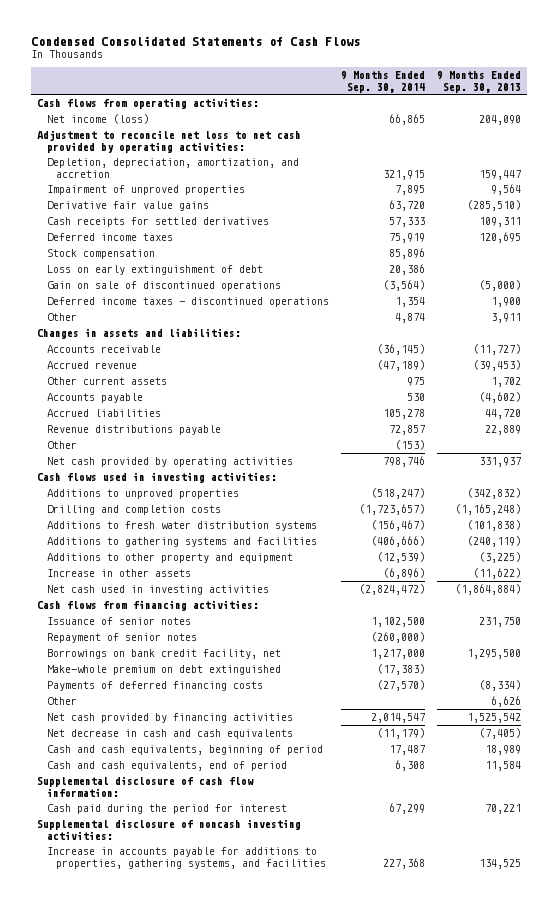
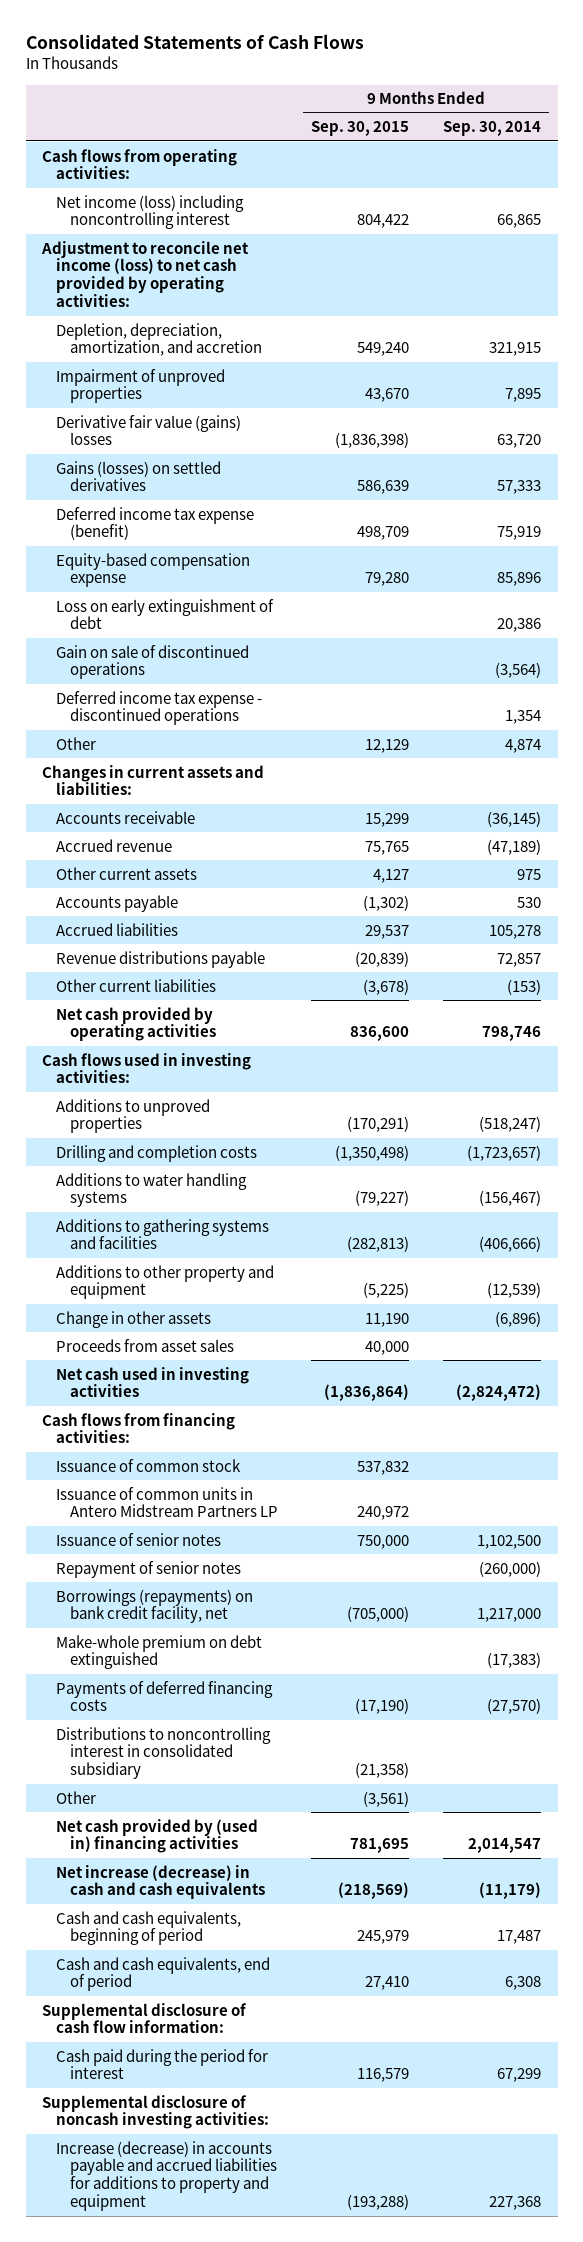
[31,35,361,46] Condensed Consolidated Statements of Cash Flows -> [25,34,364,50] Consolidated Statements of Cash Flows
[436,71,521,93] 9 Months Ended Sep. 30, 2013 -> none
none -> [311,121,410,137] Sep. 30, 2015
[46,114,149,125] Net income (loss) -> [56,194,245,230] Net income (loss) including noncontrolling interest
[37,130,302,153] Adjustment to reconcile net loss to net cash provided by operating activities: -> [41,240,250,308] Adjustment to reconcile net income (loss) to net cash provided by operating activities:
[46,201,209,212] Derivative fair value gains -> [56,414,242,446] Derivative fair value (gains) losses
[46,217,269,228] Cash receipts for settled derivatives -> [56,460,222,492] Gains (losses) on settled derivatives
[46,233,173,242] Deferred income taxes -> [56,506,255,541] Deferred income tax expense (benefit)
[46,249,155,260] Stock compensation -> [56,552,251,588] Equity-based compensation expense
[46,297,329,308] Deferred income taxes - discontinued operations -> [56,690,263,726] Deferred income tax expense - discontinued operations
[37,328,242,340] Changes in assets and liabilities: -> [42,764,265,796] Changes in current assets and liabilities:
[46,441,77,450] Other -> [56,978,217,992] Other current liabilities
[46,521,317,532] Additions to fresh water distribution systems -> [56,1172,248,1208] Additions to water handling systems
[46,569,191,578] Increase in other assets -> [56,1310,212,1328] Change in other assets
none -> [56,1338,235,1352] Proceeds from asset sales
none -> [56,1458,242,1472] Issuance of common stock
none -> [56,1486,279,1518] Issuance of common units in Antero Midstream Partners LP
[46,649,281,660] Borrowings on bank credit facility, net -> [56,1588,254,1624] Borrowings (repayments) on bank credit facility, net
none -> [56,1726,272,1780] Distributions to noncontrolling interest in consolidated subsidiary
[46,713,293,724] Net cash provided by financing activities -> [56,1818,259,1854] Net cash provided by (used in) financing activities
[46,729,293,740] Net decrease in cash and cash equivalents -> [56,1864,266,1900] Net increase (decrease) in cash and cash equivalents
[46,847,327,869] Increase in accounts payable for additions to properties, gathering systems, and facilities -> [56,2140,278,2212] Increase (decrease) in accounts payable and accrued liabilities for additions to property and equipment

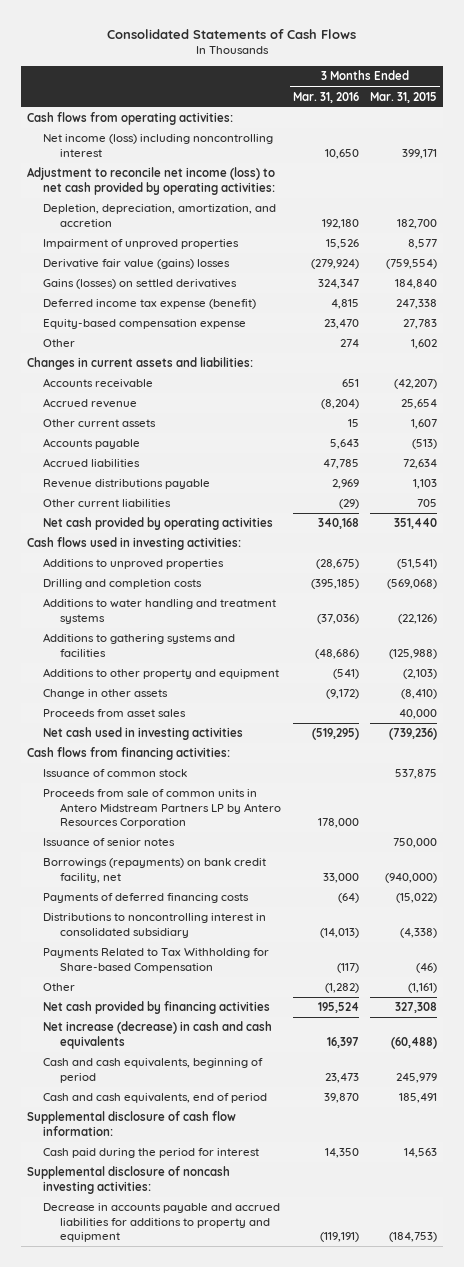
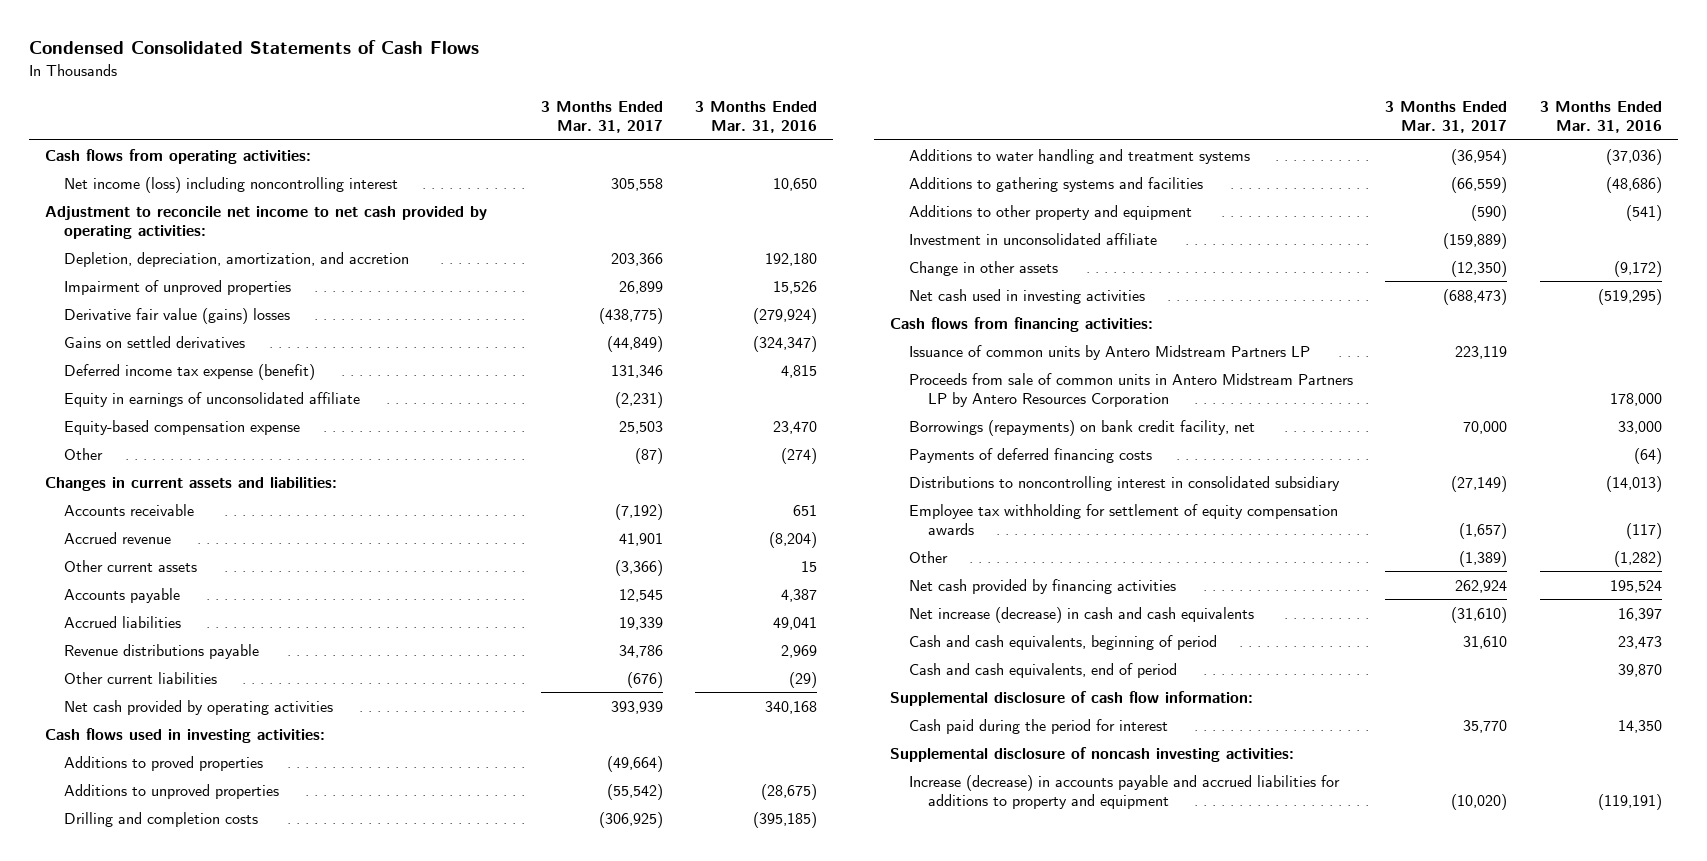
[106,28,356,39] Consolidated Statements of Cash Flows -> [29,40,480,55] Condensed Consolidated Statements of Cash Flows
[370,91,438,103] Mar. 31, 2015 -> none
none -> [540,100,663,134] 3 Months Ended Mar. 31, 2017
[26,167,276,195] Adjustment to reconcile net income (loss) to net cash provided by operating activities: -> [45,205,488,240] Adjustment to reconcile net income to net cash provided by operating activities:
[43,279,238,290] Gains (losses) on settled derivatives -> [64,335,246,348] Gains on settled derivatives
[317,279,359,290] 324,347 -> [753,335,818,352] (324,347)
none -> [64,391,361,407] Equity in earnings of unconsolidated affiliate
[339,339,359,348] 274 -> [781,447,818,464] (274)
[329,439,359,450] 5,643 -> [781,588,818,602] 4,387
[322,459,359,470] 47,785 -> [773,616,818,630] 49,041
none -> [64,755,264,771] Additions to proved properties
none -> [908,232,1157,245] Investment in unconsolidated affiliate
[43,709,187,718] Proceeds from asset sales -> none
[43,769,188,778] Issuance of common stock -> none
none -> [908,344,1310,360] Issuance of common units by Antero Midstream Partners LP
[43,838,176,847] Issuance of senior notes -> none
[43,948,270,973] Payments Related to Tax Withholding for Share-based Compensation -> [908,503,1338,536] Employee tax withholding for settlement of equity compensation awards
[43,1203,281,1242] Decrease in accounts payable and accrued liabilities for additions to property and equipment -> [908,774,1340,810] Increase (decrease) in accounts payable and accrued liabilities for additions to property and equipment

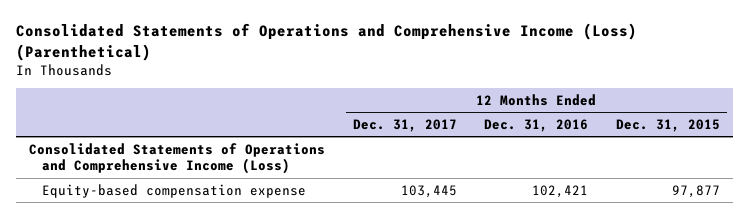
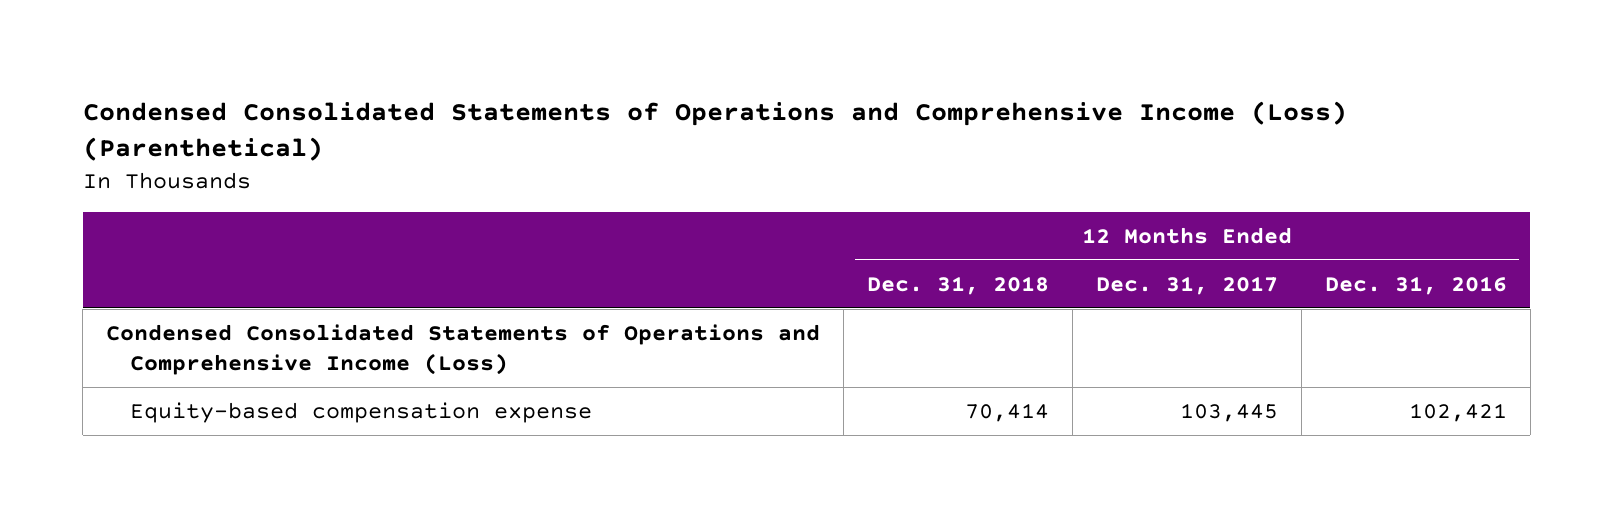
[15,23,637,61] Consolidated Statements of Operations and Comprehensive Income (Loss) (Parenthetical) -> [82,100,1347,162] Condensed Consolidated Statements of Operations and Comprehensive Income (Loss) (Parenthetical)
[615,118,720,132] Dec. 31, 2015 -> none
none -> [867,275,1050,295] Dec. 31, 2018
[29,142,326,175] Consolidated Statements of Operations and Comprehensive Income (Loss) -> [106,323,821,376] Condensed Consolidated Statements of Operations and Comprehensive Income (Loss)

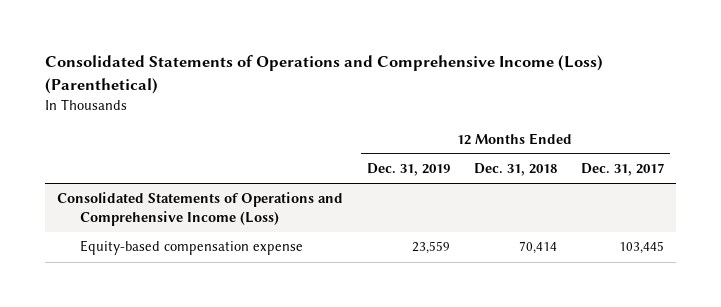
[82,100,1347,162] Condensed Consolidated Statements of Operations and Comprehensive Income (Loss) (Parenthetical) -> [44,55,603,95] Consolidated Statements of Operations and Comprehensive Income (Loss) (Parenthetical)
[1324,275,1507,295] Dec. 31, 2016 -> none
none -> [366,163,450,177] Dec. 31, 2019
[106,323,821,376] Condensed Consolidated Statements of Operations and Comprehensive Income (Loss) -> [56,192,343,227] Consolidated Statements of Operations and Comprehensive Income (Loss)

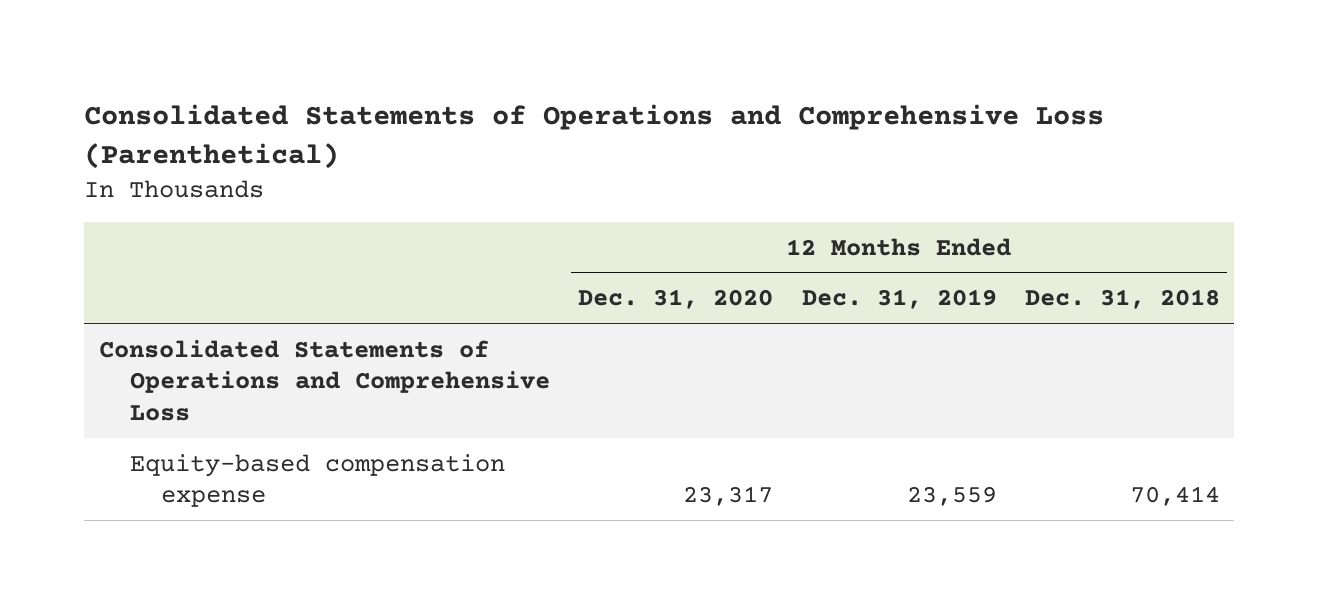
[44,55,603,95] Consolidated Statements of Operations and Comprehensive Income (Loss) (Parenthetical) -> [84,103,1105,169] Consolidated Statements of Operations and Comprehensive Loss (Parenthetical)
[580,163,664,177] Dec. 31, 2017 -> none
none -> [578,289,774,310] Dec. 31, 2020
[56,192,343,227] Consolidated Statements of Operations and Comprehensive Income (Loss) -> [98,339,550,421] Consolidated Statements of Operations and Comprehensive Loss

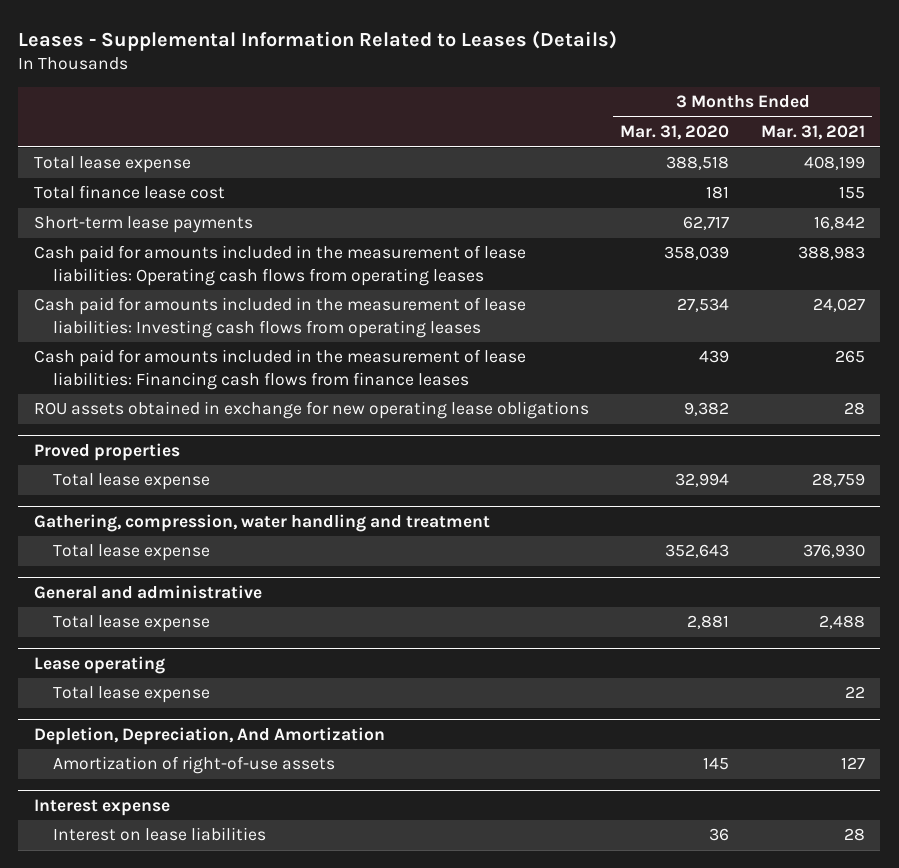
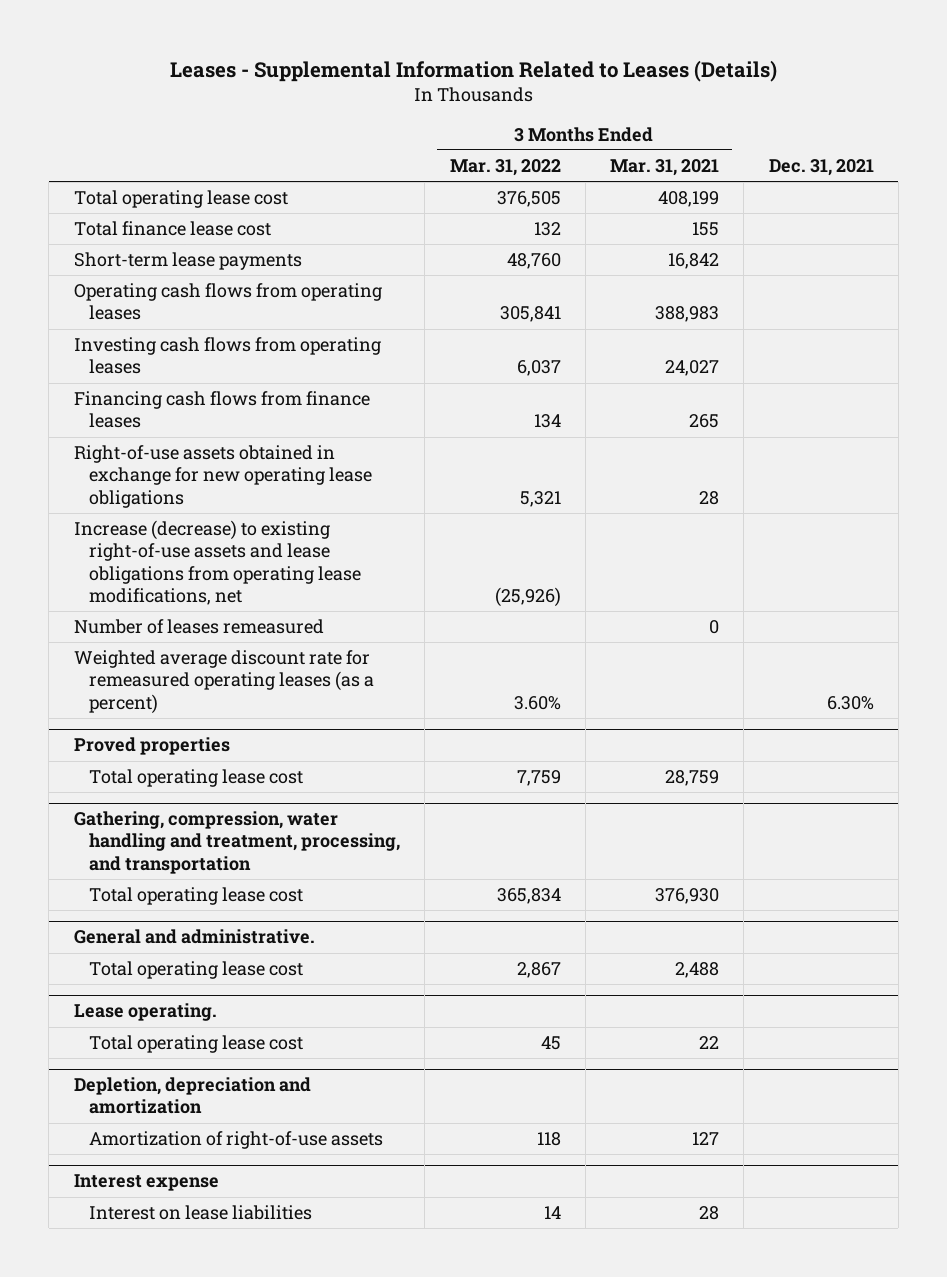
[620,125,730,141] Mar. 31, 2020 -> none
none -> [449,159,561,177] Mar. 31, 2022
none -> [768,159,874,177] Dec. 31, 2021
[34,156,192,174] Total lease expense -> [73,190,288,209] Total operating lease cost
[34,245,527,286] Cash paid for amounts included in the measurement of lease liabilities: Operating cash flows from operating leases -> [73,283,382,321] Operating cash flows from operating leases
[34,297,527,338] Cash paid for amounts included in the measurement of lease liabilities: Investing cash flows from operating leases -> [73,337,381,375] Investing cash flows from operating leases
[34,349,527,390] Cash paid for amounts included in the measurement of lease liabilities: Financing cash flows from finance leases -> [73,391,370,429] Financing cash flows from finance leases
[34,401,590,420] ROU assets obtained in exchange for new operating lease obligations -> [73,445,373,508] Right-of-use assets obtained in exchange for new operating lease obligations
none -> [73,520,362,605] Increase (decrease) to existing right-of-use assets and lease obligations from operating lease modifications, net
none -> [73,619,324,635] Number of leases remeasured
none -> [73,650,375,714] Weighted average discount rate for remeasured operating leases (as a percent)
[53,473,211,491] Total lease expense -> [89,769,304,788] Total operating lease cost
[34,513,491,532] Gathering, compression, water handling and treatment -> [73,811,401,874] Gathering, compression, water handling and treatment, processing, and transportation
[53,544,211,562] Total lease expense -> [89,887,304,906] Total operating lease cost
[34,584,263,599] General and administrative -> [73,929,315,945] General and administrative.
[53,615,211,633] Total lease expense -> [89,961,304,980] Total operating lease cost
[34,655,166,674] Lease operating -> [73,1003,217,1022] Lease operating.
[53,686,211,704] Total lease expense -> [89,1035,304,1054] Total operating lease cost
[34,726,386,745] Depletion, Depreciation, And Amortization -> [73,1077,311,1115] Depletion, depreciation and amortization

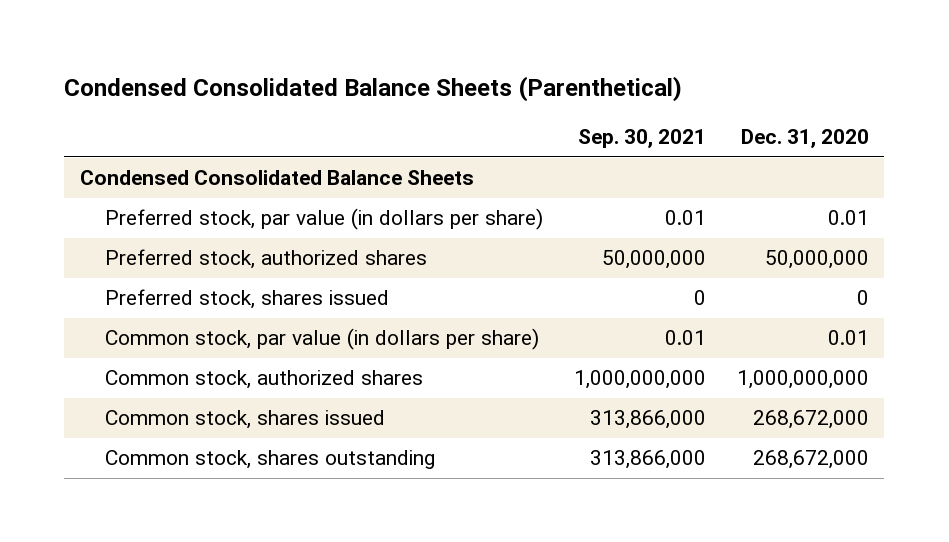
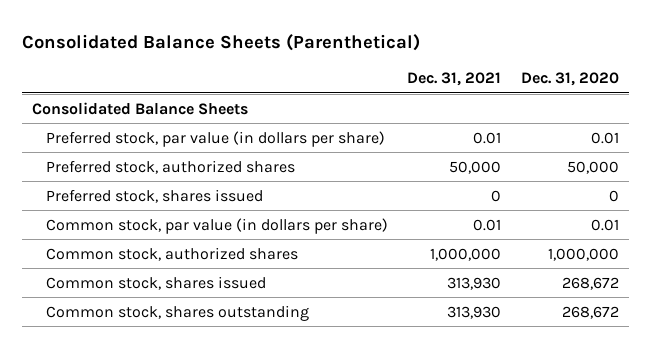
[64,76,683,103] Condensed Consolidated Balance Sheets (Parenthetical) -> [22,33,421,51] Consolidated Balance Sheets (Parenthetical)
[577,129,706,149] Sep. 30, 2021 -> none
none -> [407,72,502,87] Dec. 31, 2021
[79,170,474,186] Condensed Consolidated Balance Sheets -> [32,101,249,115] Consolidated Balance Sheets
[764,250,869,270] 50,000,000 -> [567,160,620,174] 50,000
[736,370,869,390] 1,000,000,000 -> [548,247,620,261] 1,000,000
[752,410,869,430] 268,672,000 -> [562,276,620,290] 268,672
[752,450,869,470] 268,672,000 -> [562,305,620,319] 268,672

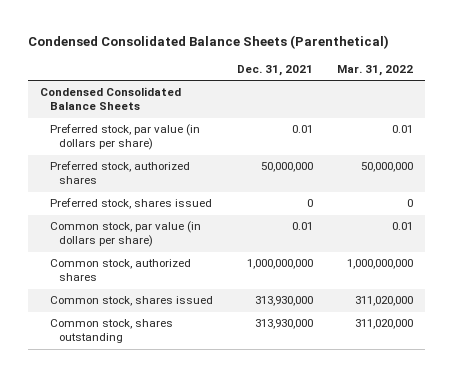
[22,33,421,51] Consolidated Balance Sheets (Parenthetical) -> [28,35,390,50] Condensed Consolidated Balance Sheets (Parenthetical)
[521,72,620,87] Dec. 31, 2020 -> none
none -> [336,65,413,77] Mar. 31, 2022
[32,101,249,115] Consolidated Balance Sheets -> [40,87,182,111] Condensed Consolidated Balance Sheets
[449,160,502,174] 50,000 -> [260,162,313,173] 50,000,000
[430,247,502,261] 1,000,000 -> [246,259,313,270] 1,000,000,000
[447,276,502,290] 313,930 -> [254,296,313,307] 313,930,000
[447,305,502,319] 313,930 -> [254,319,313,330] 313,930,000

